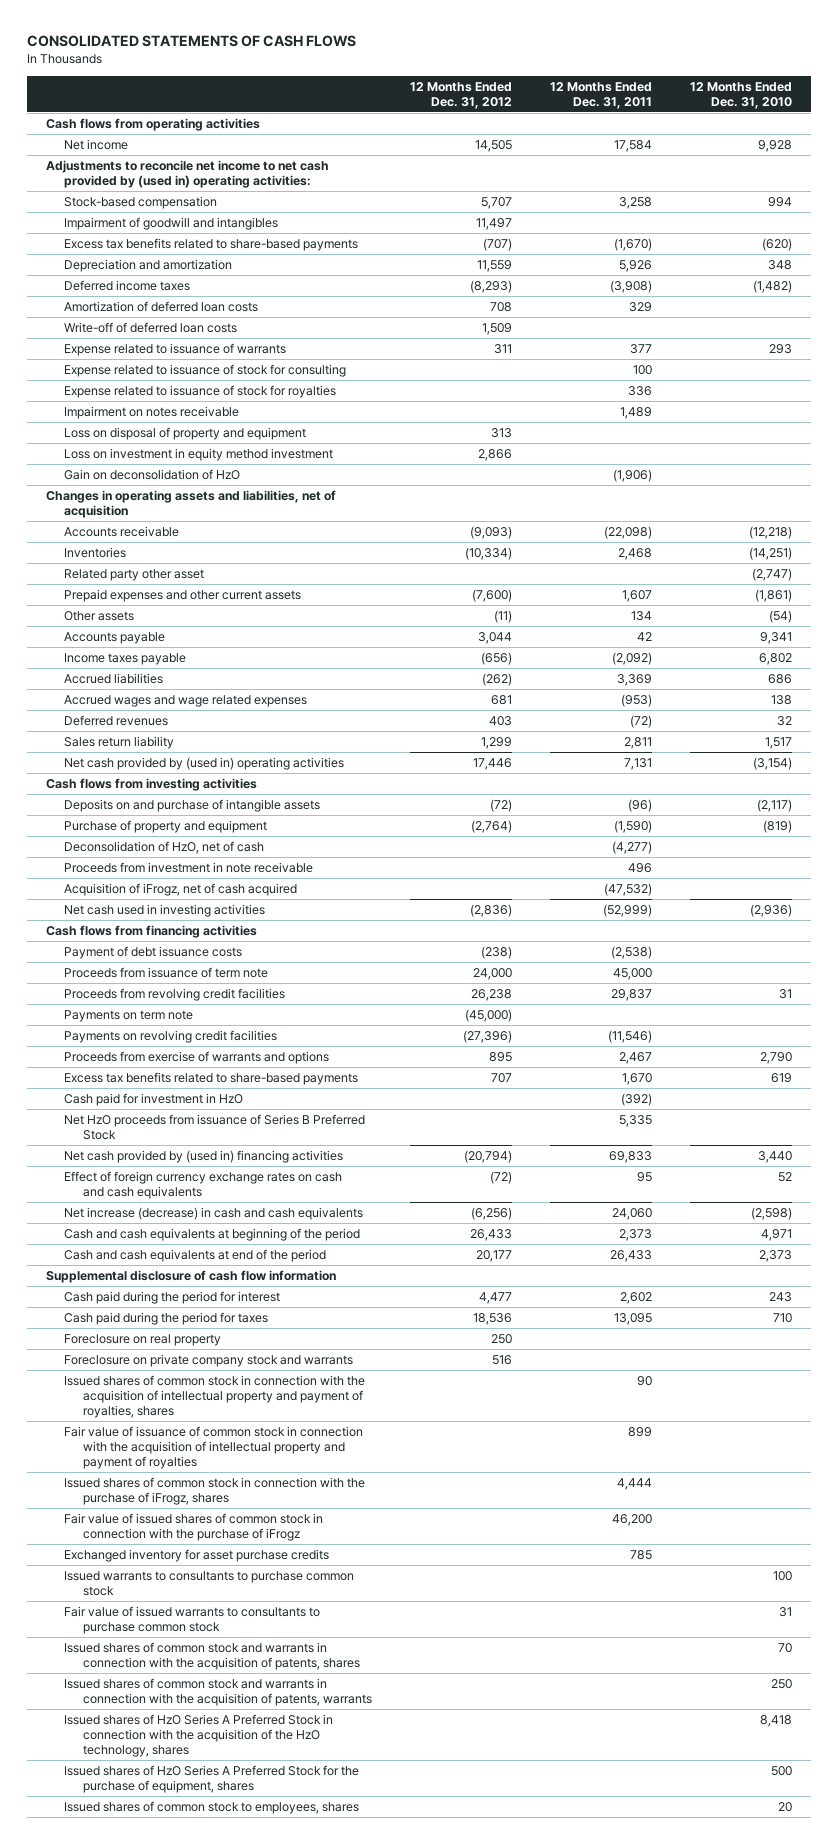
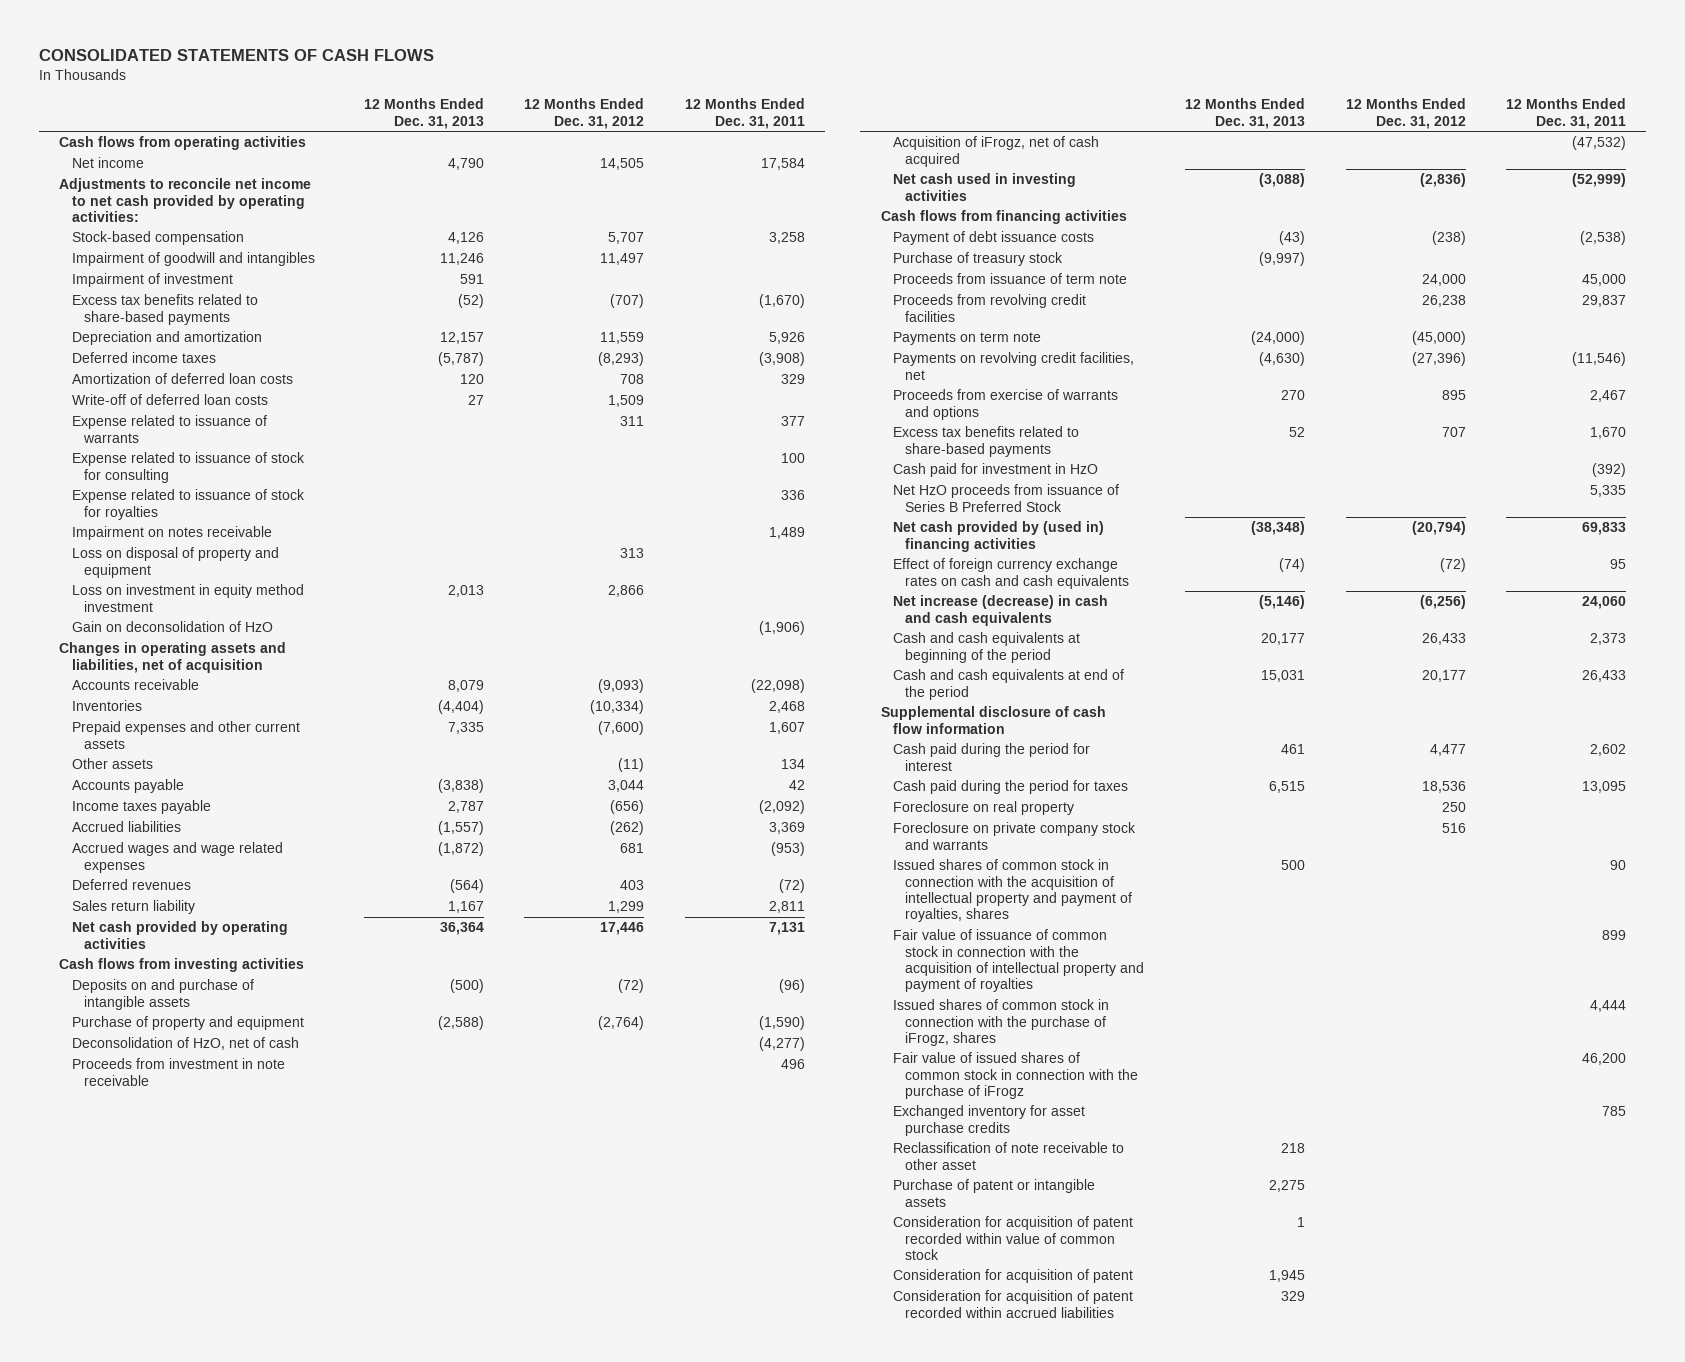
[689,81,792,109] 12 Months Ended Dec. 31, 2010 -> none
none -> [363,98,484,129] 12 Months Ended Dec. 31, 2013
[45,159,329,188] Adjustments to reconcile net income to net cash provided by (used in) operating activities: -> [59,178,312,222] Adjustments to reconcile net income to net cash provided by operating activities:
none -> [71,273,233,288] Impairment of investment
[64,568,205,581] Related party other asset -> none
[64,756,345,770] Net cash provided by (used in) operating activities -> [71,921,288,949] Net cash provided by operating activities
none -> [893,252,1064,267] Purchase of treasury stock
[64,1029,278,1043] Payments on revolving credit facilities -> [893,352,1135,380] Payments on revolving credit facilities, net
[64,1570,355,1596] Issued warrants to consultants to purchase common stock -> none
[64,1605,321,1634] Fair value of issued warrants to consultants to purchase common stock -> none
[64,1641,360,1670] Issued shares of common stock and warrants in connection with the acquisition of patents, shares -> none
[64,1677,372,1706] Issued shares of common stock and warrants in connection with the acquisition of patents, warrants -> none
[64,1713,334,1757] Issued shares of HzO Series A Preferred Stock in connection with the acquisition of the HzO technology, shares -> none
[64,1764,360,1793] Issued shares of HzO Series A Preferred Stock for the purchase of equipment, shares -> none
[64,1800,360,1814] Issued shares of common stock to employees, shares -> none
none -> [893,1142,1125,1170] Reclassification of note receivable to other asset
none -> [893,1179,1096,1207] Purchase of patent or intangible assets
none -> [893,1216,1134,1260] Consideration for acquisition of patent recorded within value of common stock
none -> [893,1269,1134,1284] Consideration for acquisition of patent
none -> [893,1290,1134,1318] Consideration for acquisition of patent recorded within accrued liabilities

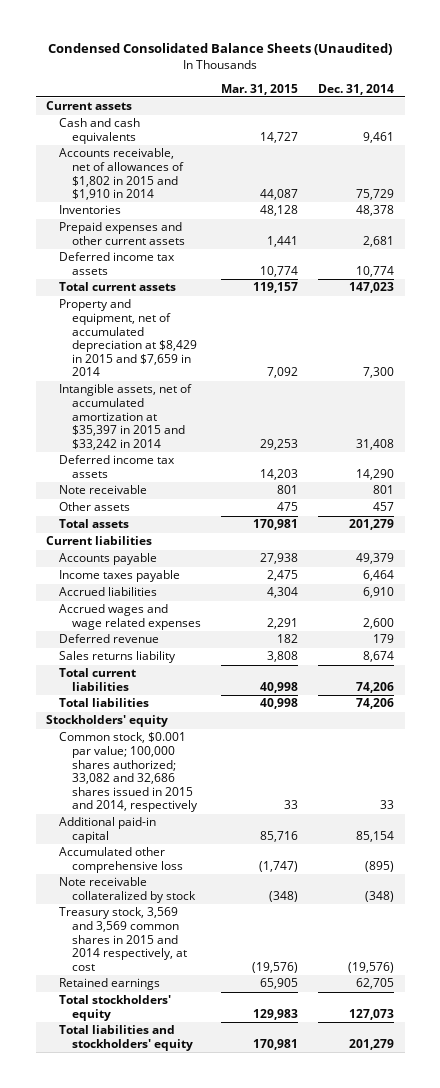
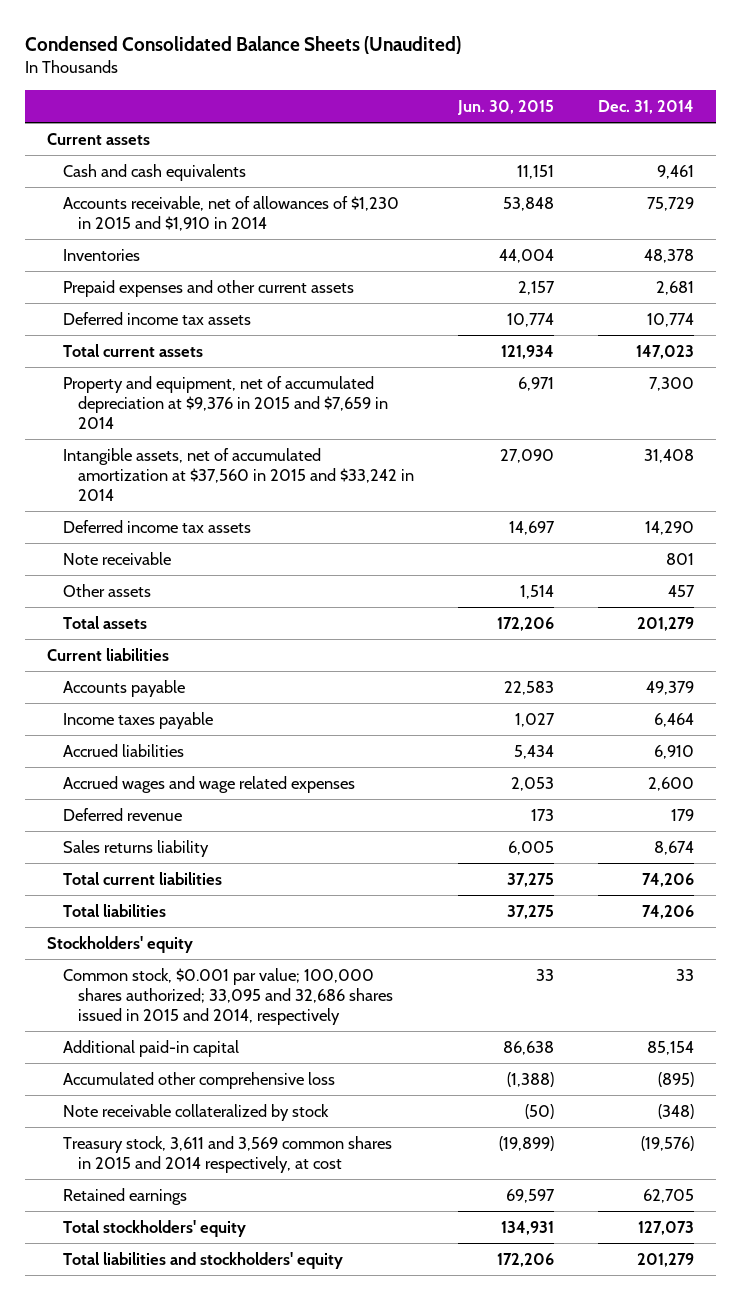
[220,83,298,95] Mar. 31, 2015 -> none
none -> [457,99,555,115] Jun. 30, 2015
[58,148,184,201] Accounts receivable, net of allowances of $1,802 in 2015 and $1,910 in 2014 -> [62,196,399,231] Accounts receivable, net of allowances of $1,230 in 2015 and $1,910 in 2014
[58,299,197,377] Property and equipment, net of accumulated depreciation at $8,429 in 2015 and $7,659 in 2014 -> [62,376,388,429] Property and equipment, net of accumulated depreciation at $9,376 in 2015 and $7,659 in 2014
[58,384,192,450] Intangible assets, net of accumulated amortization at $35,397 in 2015 and $33,242 in 2014 -> [62,448,414,501] Intangible assets, net of accumulated amortization at $37,560 in 2015 and $33,242 in 2014
[58,732,198,813] Common stock, $0.001 par value; 100,000 shares authorized; 33,082 and 32,686 shares issued in 2015 and 2014, respectively -> [62,968,393,1025] Common stock, $0.001 par value; 100,000 shares authorized; 33,095 and 32,686 shares issued in 2015 and 2014, respectively
[58,907,187,971] Treasury stock, 3,569 and 3,569 common shares in 2015 and 2014 respectively, at cost -> [62,1136,392,1173] Treasury stock, 3,611 and 3,569 common shares in 2015 and 2014 respectively, at cost

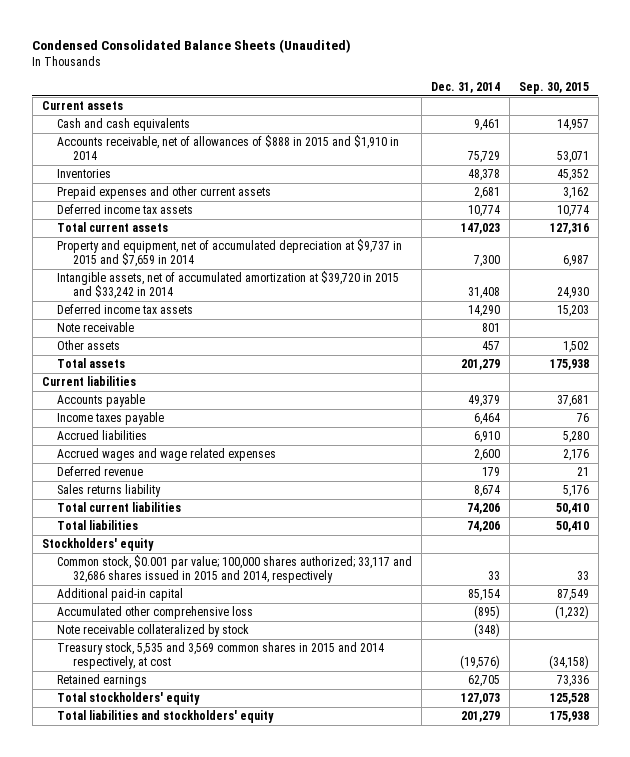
[457,99,555,115] Jun. 30, 2015 -> none
none -> [518,82,589,95] Sep. 30, 2015
[62,196,399,231] Accounts receivable, net of allowances of $1,230 in 2015 and $1,910 in 2014 -> [57,134,400,160] Accounts receivable, net of allowances of $888 in 2015 and $1,910 in 2014
[62,376,388,429] Property and equipment, net of accumulated depreciation at $9,376 in 2015 and $7,659 in 2014 -> [57,238,403,267] Property and equipment, net of accumulated depreciation at $9,737 in 2015 and $7,659 in 2014
[62,448,414,501] Intangible assets, net of accumulated amortization at $37,560 in 2015 and $33,242 in 2014 -> [57,270,400,299] Intangible assets, net of accumulated amortization at $39,720 in 2015 and $33,242 in 2014
[62,968,393,1025] Common stock, $0.001 par value; 100,000 shares authorized; 33,095 and 32,686 shares issued in 2015 and 2014, respectively -> [57,554,413,583] Common stock, $0.001 par value; 100,000 shares authorized; 33,117 and 32,686 shares issued in 2015 and 2014, respectively
[62,1136,392,1173] Treasury stock, 3,611 and 3,569 common shares in 2015 and 2014 respectively, at cost -> [57,641,385,669] Treasury stock, 5,535 and 3,569 common shares in 2015 and 2014 respectively, at cost

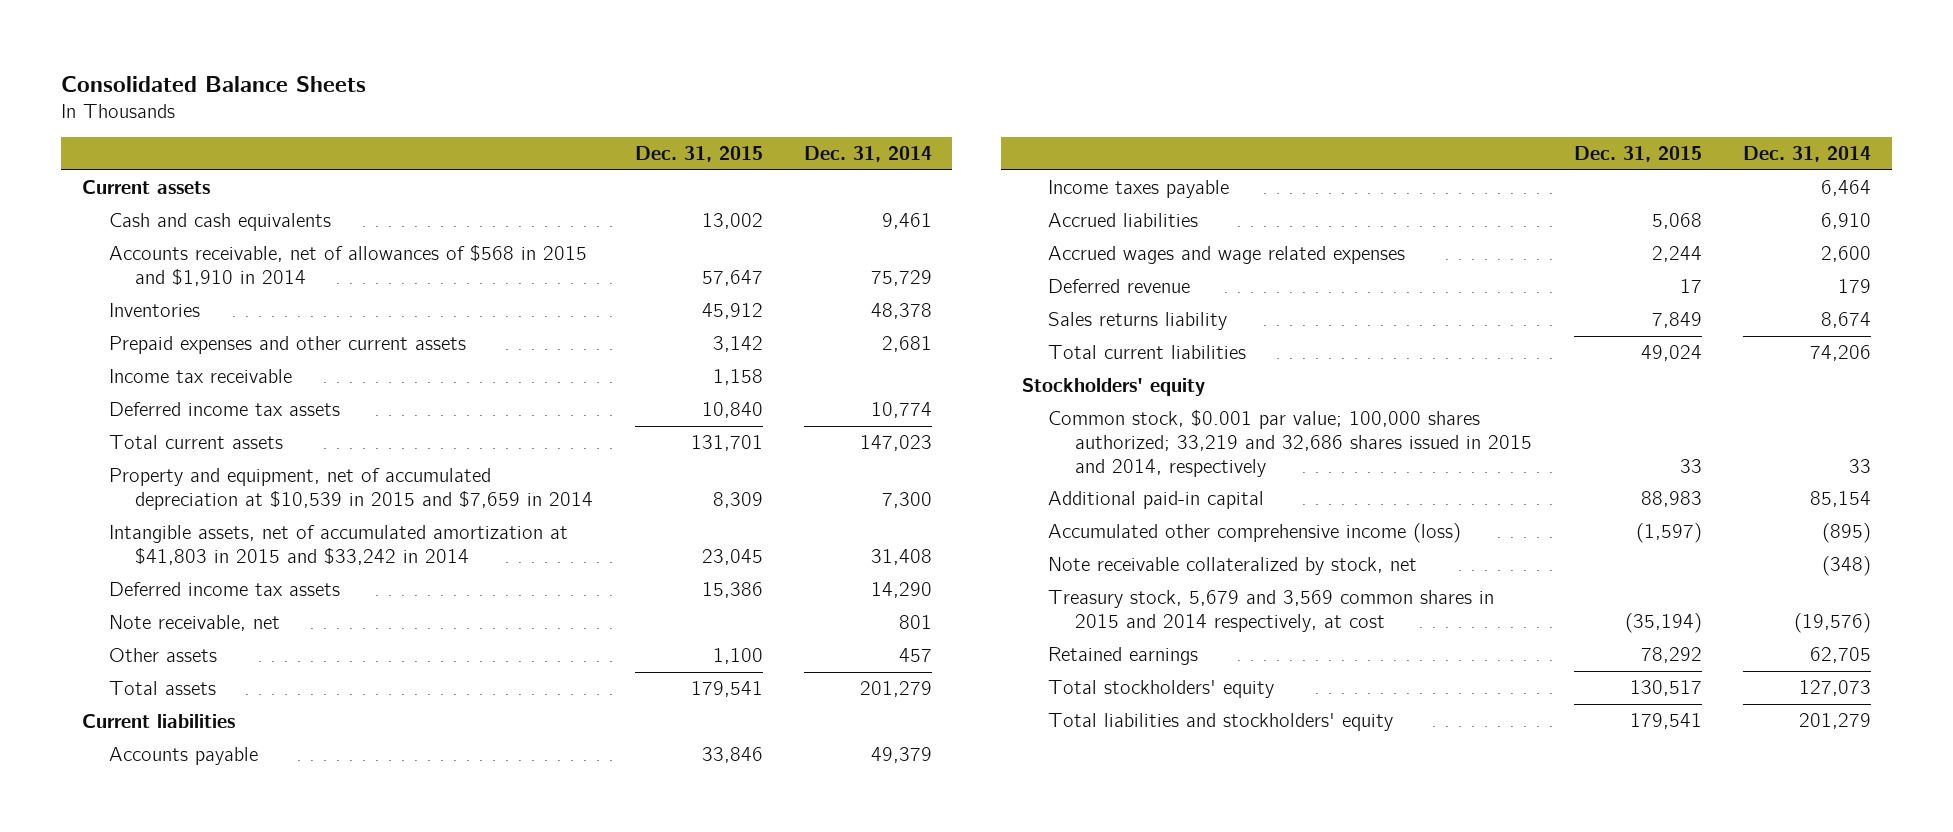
[32,39,352,54] Condensed Consolidated Balance Sheets (Unaudited) -> [61,75,367,92] Consolidated Balance Sheets
[518,82,589,95] Sep. 30, 2015 -> none
none -> [634,146,763,163] Dec. 31, 2015
[57,134,400,160] Accounts receivable, net of allowances of $888 in 2015 and $1,910 in 2014 -> [108,244,587,286] Accounts receivable, net of allowances of $568 in 2015 and $1,910 in 2014
none -> [108,368,292,383] Income tax receivable
[57,238,403,267] Property and equipment, net of accumulated depreciation at $9,737 in 2015 and $7,659 in 2014 -> [108,467,594,510] Property and equipment, net of accumulated depreciation at $10,539 in 2015 and $7,659 in 2014
[57,270,400,299] Intangible assets, net of accumulated amortization at $39,720 in 2015 and $33,242 in 2014 -> [108,524,568,565] Intangible assets, net of accumulated amortization at $41,803 in 2015 and $33,242 in 2014
[57,321,135,332] Note receivable -> [108,614,280,631] Note receivable, net
[57,519,139,530] Total liabilities -> none
[57,554,413,583] Common stock, $0.001 par value; 100,000 shares authorized; 33,117 and 32,686 shares issued in 2015 and 2014, respectively -> [1048,409,1532,477] Common stock, $0.001 par value; 100,000 shares authorized; 33,219 and 32,686 shares issued in 2015 and 2014, respectively
[57,605,254,619] Accumulated other comprehensive loss -> [1048,522,1462,543] Accumulated other comprehensive income (loss)
[57,623,250,637] Note receivable collateralized by stock -> [1048,556,1418,575] Note receivable collateralized by stock, net
[57,641,385,669] Treasury stock, 5,535 and 3,569 common shares in 2015 and 2014 respectively, at cost -> [1048,589,1495,632] Treasury stock, 5,679 and 3,569 common shares in 2015 and 2014 respectively, at cost

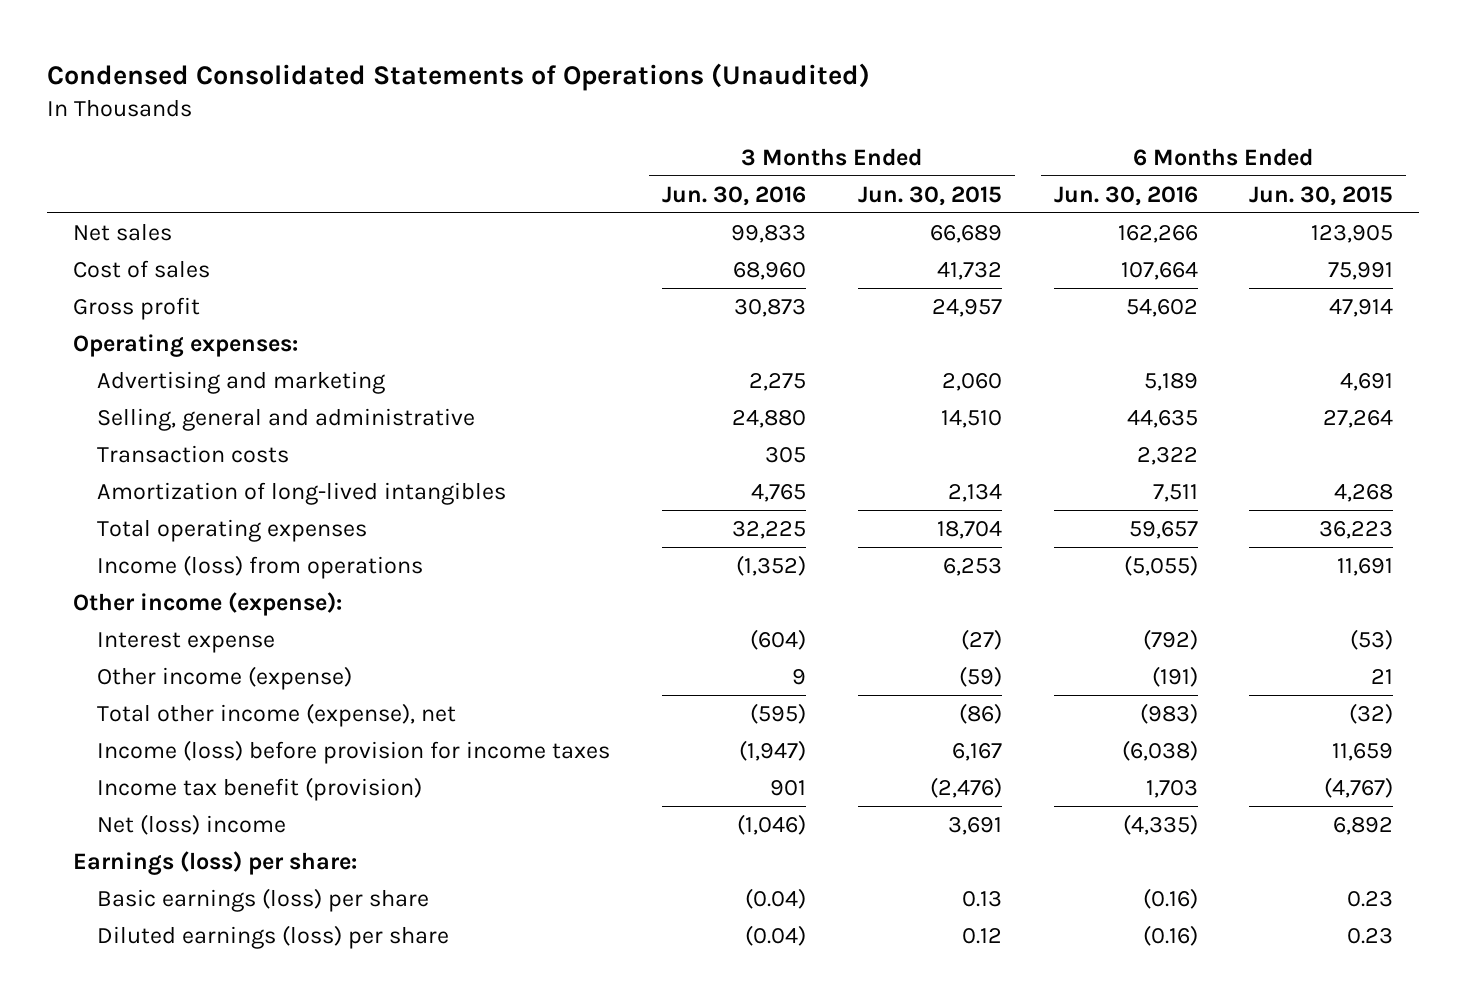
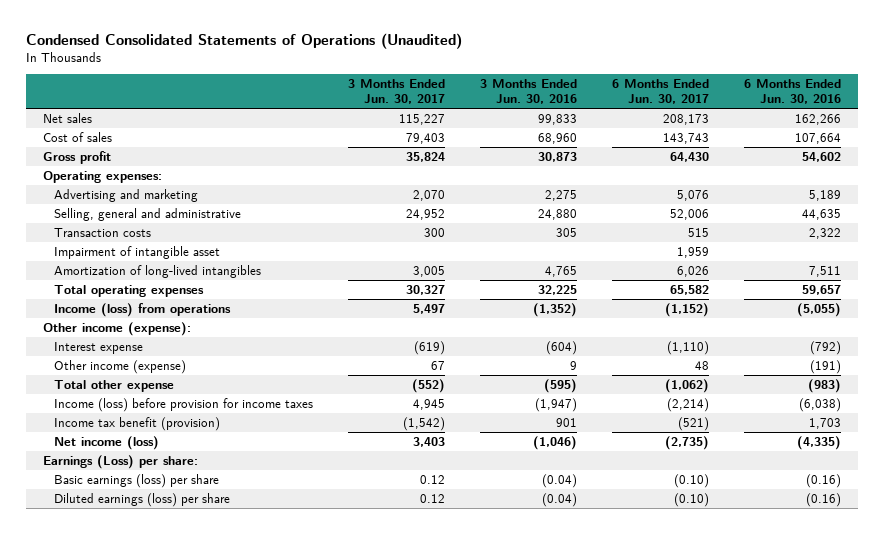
[857,185,1002,206] Jun. 30, 2015 -> none
[1249,185,1394,206] Jun. 30, 2015 -> none
none -> [348,78,446,104] 3 Months Ended Jun. 30, 2017
none -> [612,78,710,104] 6 Months Ended Jun. 30, 2017
none -> [54,245,221,259] Impairment of intangible asset
[96,702,456,727] Total other income (expense), net -> [54,379,175,392] Total other expense
[96,813,286,835] Net (loss) income -> [54,435,160,450] Net income (loss)
[73,850,358,875] Earnings (loss) per share: -> [43,454,199,469] Earnings (Loss) per share:

